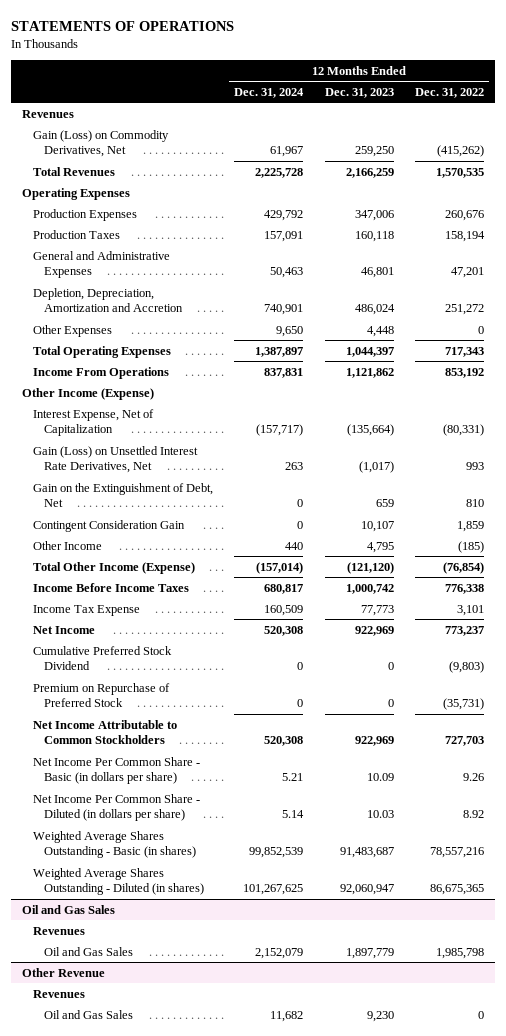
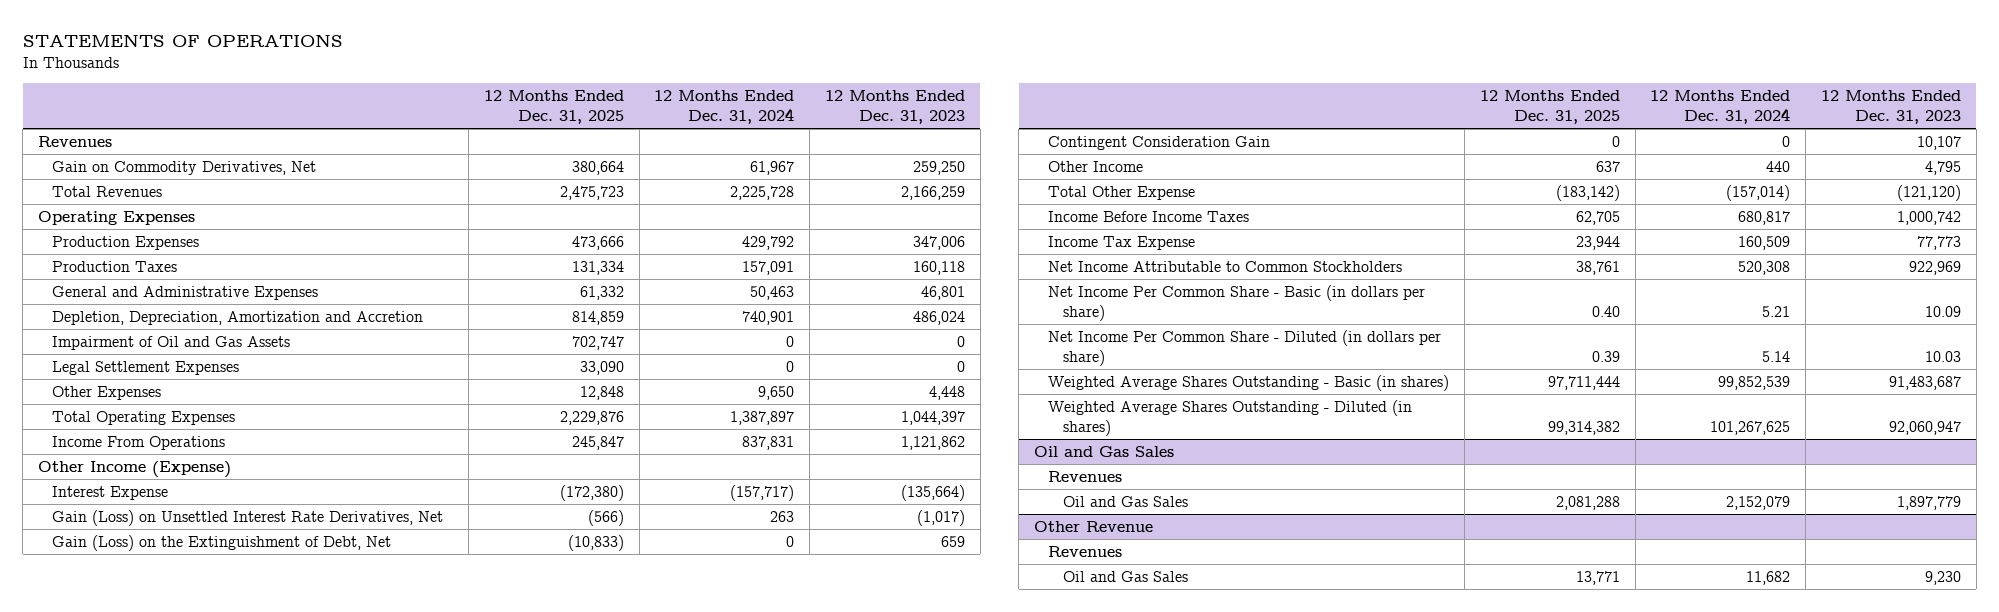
[414,87,484,98] Dec. 31, 2022 -> none
none -> [483,90,624,124] 12 Months Ended Dec. 31, 2025
[33,129,170,158] Gain (Loss) on Commodity Derivatives, Net -> [52,160,317,175] Gain on Commodity Derivatives, Net
none -> [52,335,291,350] Impairment of Oil and Gas Assets
none -> [52,360,240,375] Legal Settlement Expenses
[33,408,155,437] Interest Expense, Net of Capitalization -> [52,485,169,500] Interest Expense
[33,482,214,508] Gain on the Extinguishment of Debt, Net -> [52,534,392,551] Gain (Loss) on the Extinguishment of Debt, Net
[33,561,196,574] Total Other Income (Expense) -> [1048,185,1196,200] Total Other Expense
[33,625,96,634] Net Income -> none
[33,645,173,671] Cumulative Preferred Stock Dividend -> none
[33,682,171,708] Premium on Repurchase of Preferred Stock -> none

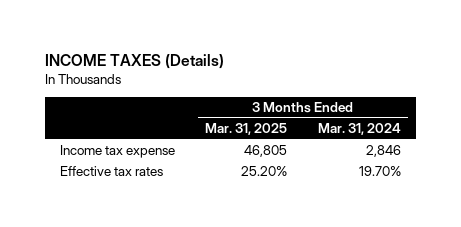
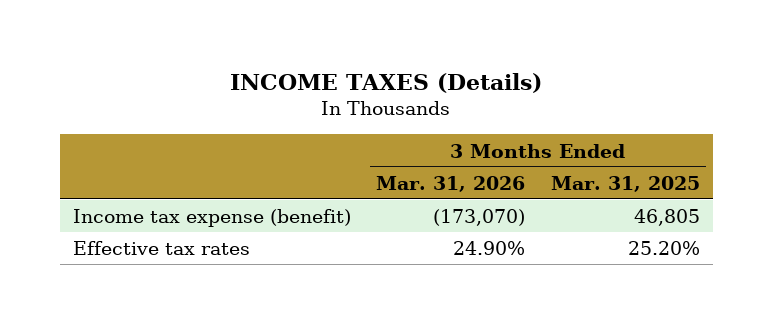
[317,123,401,136] Mar. 31, 2024 -> none
none -> [376,175,526,192] Mar. 31, 2026
[60,145,176,159] Income tax expense -> [72,209,351,228] Income tax expense (benefit)

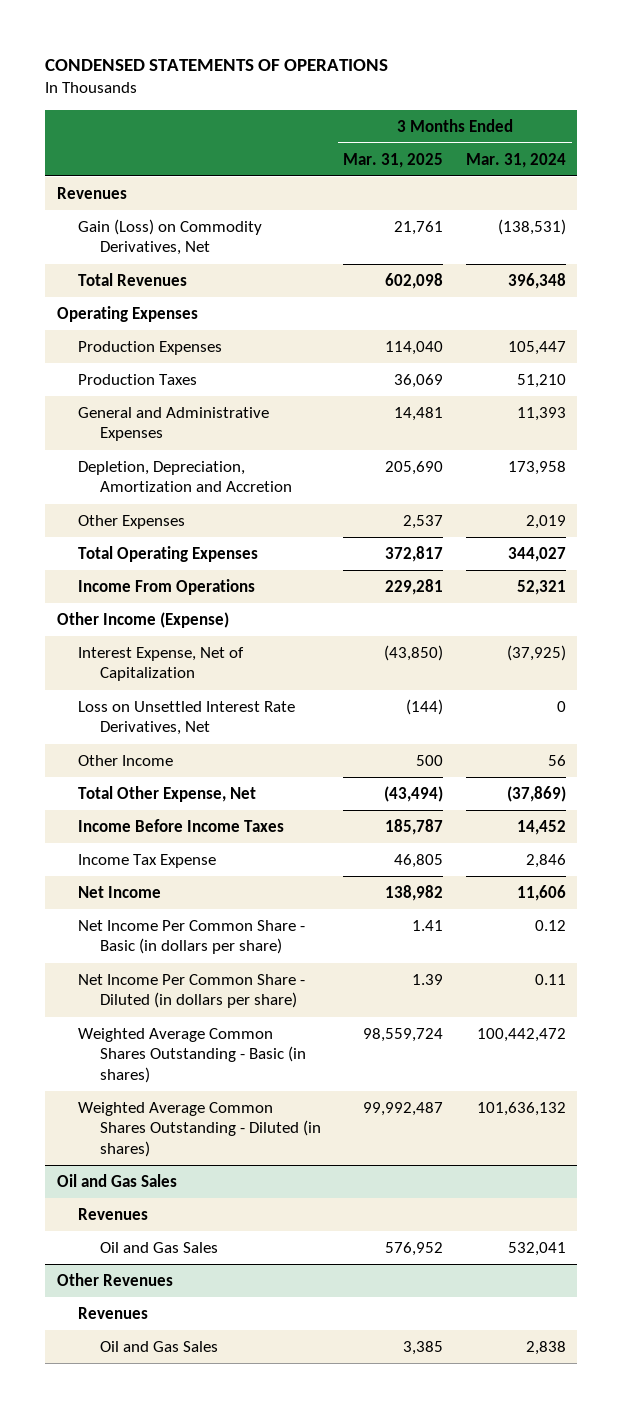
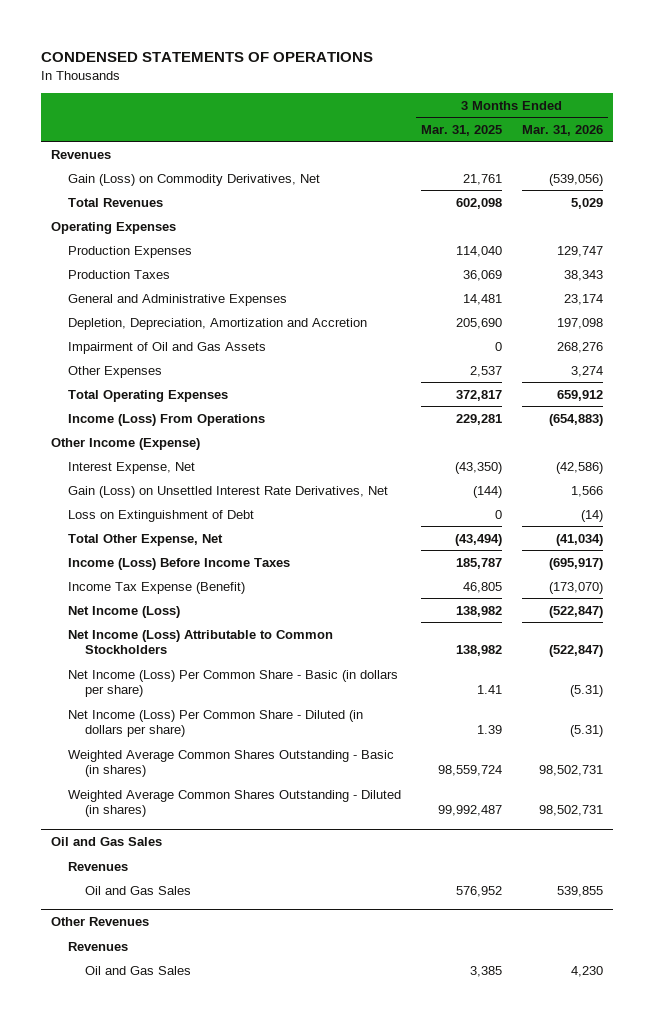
[466,152,567,168] Mar. 31, 2024 -> none
none -> [521,124,603,136] Mar. 31, 2026
none -> [67,341,266,354] Impairment of Oil and Gas Assets
[78,578,256,595] Income From Operations -> [67,413,265,426] Income (Loss) From Operations
[78,754,174,766] Other Income -> none
[78,646,245,682] Interest Expense, Net of Capitalization -> [67,461,195,474] Interest Expense, Net
[384,644,444,661] (43,850) -> [454,461,502,474] (43,350)
[78,700,296,736] Loss on Unsettled Interest Rate Derivatives, Net -> [67,485,388,498] Gain (Loss) on Unsettled Interest Rate Derivatives, Net
none -> [67,509,254,522] Loss on Extinguishment of Debt
[78,818,285,832] Income Before Income Taxes -> [67,557,290,570] Income (Loss) Before Income Taxes
[78,853,217,868] Income Tax Expense -> [67,581,245,594] Income Tax Expense (Benefit)
[78,885,162,898] Net Income -> [67,605,180,618] Net Income (Loss)
none -> [67,629,333,655] Net Income (Loss) Attributable to Common Stockholders
[78,919,306,955] Net Income Per Common Share - Basic (in dollars per share) -> [67,669,398,698] Net Income (Loss) Per Common Share - Basic (in dollars per share)
[78,973,306,1009] Net Income Per Common Share - Diluted (in dollars per share) -> [67,709,363,738] Net Income (Loss) Per Common Share - Diluted (in dollars per share)

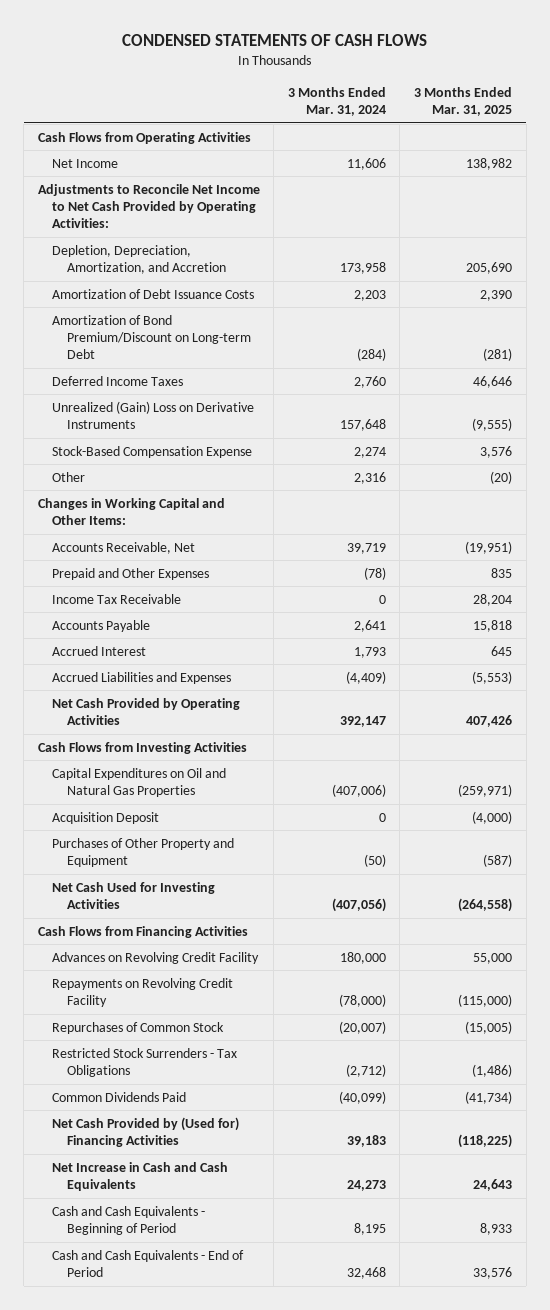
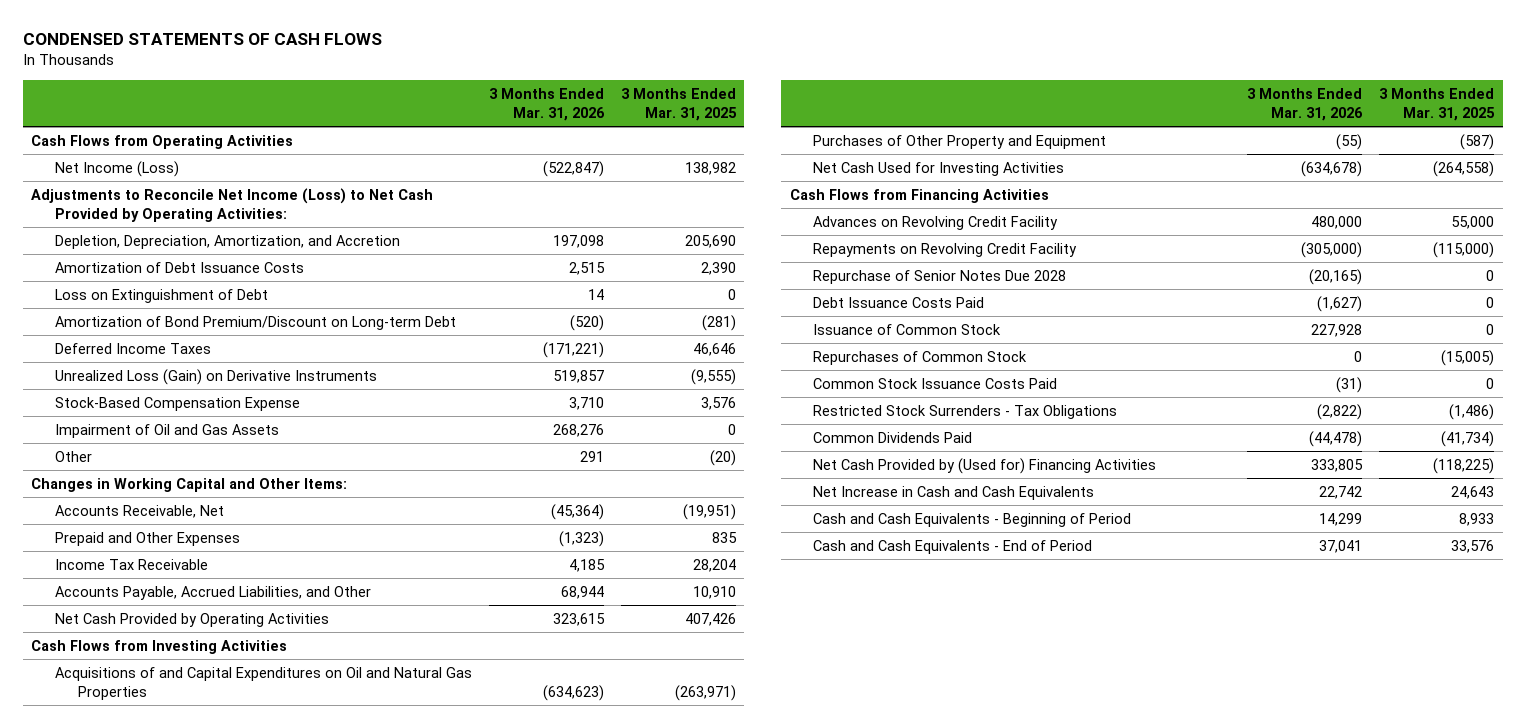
[287,86,386,116] 3 Months Ended Mar. 31, 2024 -> none
none -> [488,87,605,121] 3 Months Ended Mar. 31, 2026
[52,158,119,168] Net Income -> [54,160,179,177] Net Income (Loss)
[37,183,260,229] Adjustments to Reconcile Net Income to Net Cash Provided by Operating Activities: -> [31,187,434,222] Adjustments to Reconcile Net Income (Loss) to Net Cash Provided by Operating Activities:
none -> [54,288,268,303] Loss on Extinguishment of Debt
[52,400,255,429] Unrealized (Gain) Loss on Derivative Instruments -> [54,368,377,385] Unrealized Loss (Gain) on Derivative Instruments
none -> [54,423,279,438] Impairment of Oil and Gas Assets
[52,619,151,632] Accounts Payable -> none
[52,645,147,656] Accrued Interest -> none
[52,671,232,684] Accrued Liabilities and Expenses -> none
none -> [54,585,371,600] Accounts Payable, Accrued Liabilities, and Other
[52,811,160,824] Acquisition Deposit -> none
[52,767,227,797] Capital Expenditures on Oil and Natural Gas Properties -> [54,666,472,700] Acquisitions of and Capital Expenditures on Oil and Natural Gas Properties
[458,783,513,797] (259,971) -> [674,684,736,701] (263,971)
none -> [813,269,1067,284] Repurchase of Senior Notes Due 2028
none -> [813,296,985,308] Debt Issuance Costs Paid
none -> [813,323,1002,335] Issuance of Common Stock
none -> [813,377,1058,389] Common Stock Issuance Costs Paid

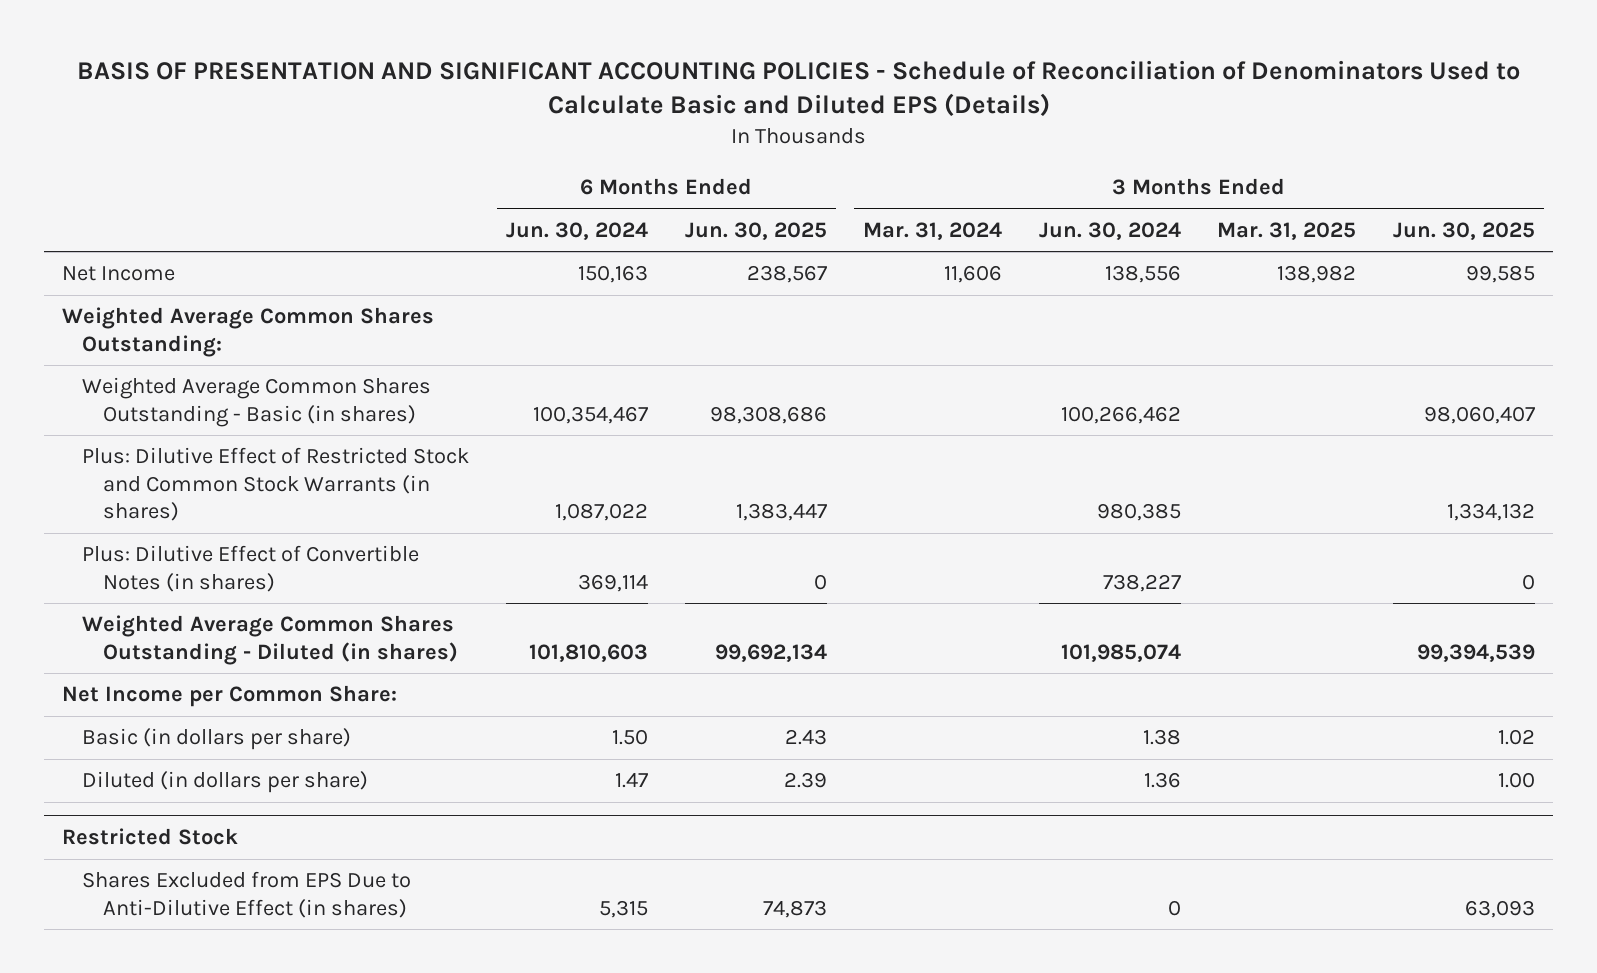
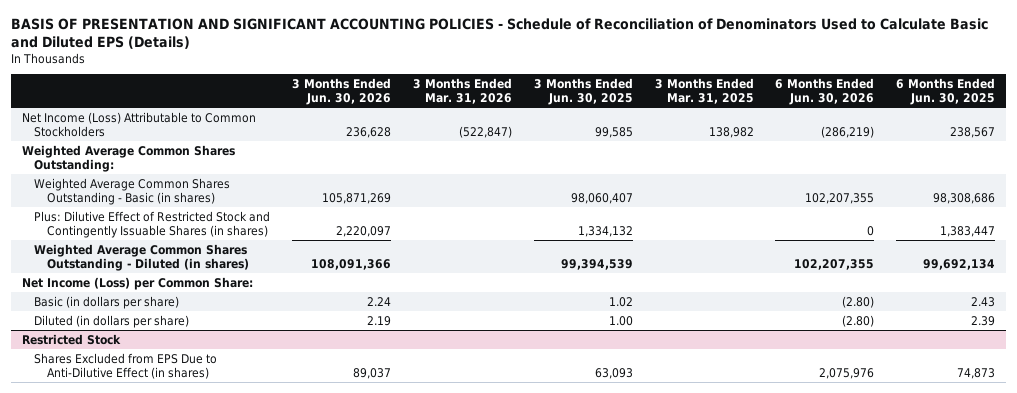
[506,221,649,240] Jun. 30, 2024 -> none
[863,221,1003,240] Mar. 31, 2024 -> none
[1038,221,1181,240] Jun. 30, 2024 -> none
none -> [292,77,392,106] 3 Months Ended Jun. 30, 2026
none -> [412,77,512,105] 3 Months Ended Mar. 31, 2026
none -> [775,77,875,106] 6 Months Ended Jun. 30, 2026
[62,266,176,282] Net Income -> [22,111,257,137] Net Income (Loss) Attributable to Common Stockholders
[82,545,420,592] Plus: Dilutive Effect of Convertible Notes (in shares) -> none
[82,447,470,522] Plus: Dilutive Effect of Restricted Stock and Common Stock Warrants (in shares) -> [34,210,271,238] Plus: Dilutive Effect of Restricted Stock and Contingently Issuable Shares (in shares)
[62,685,398,708] Net Income per Common Share: -> [22,276,254,290] Net Income (Loss) per Common Share:

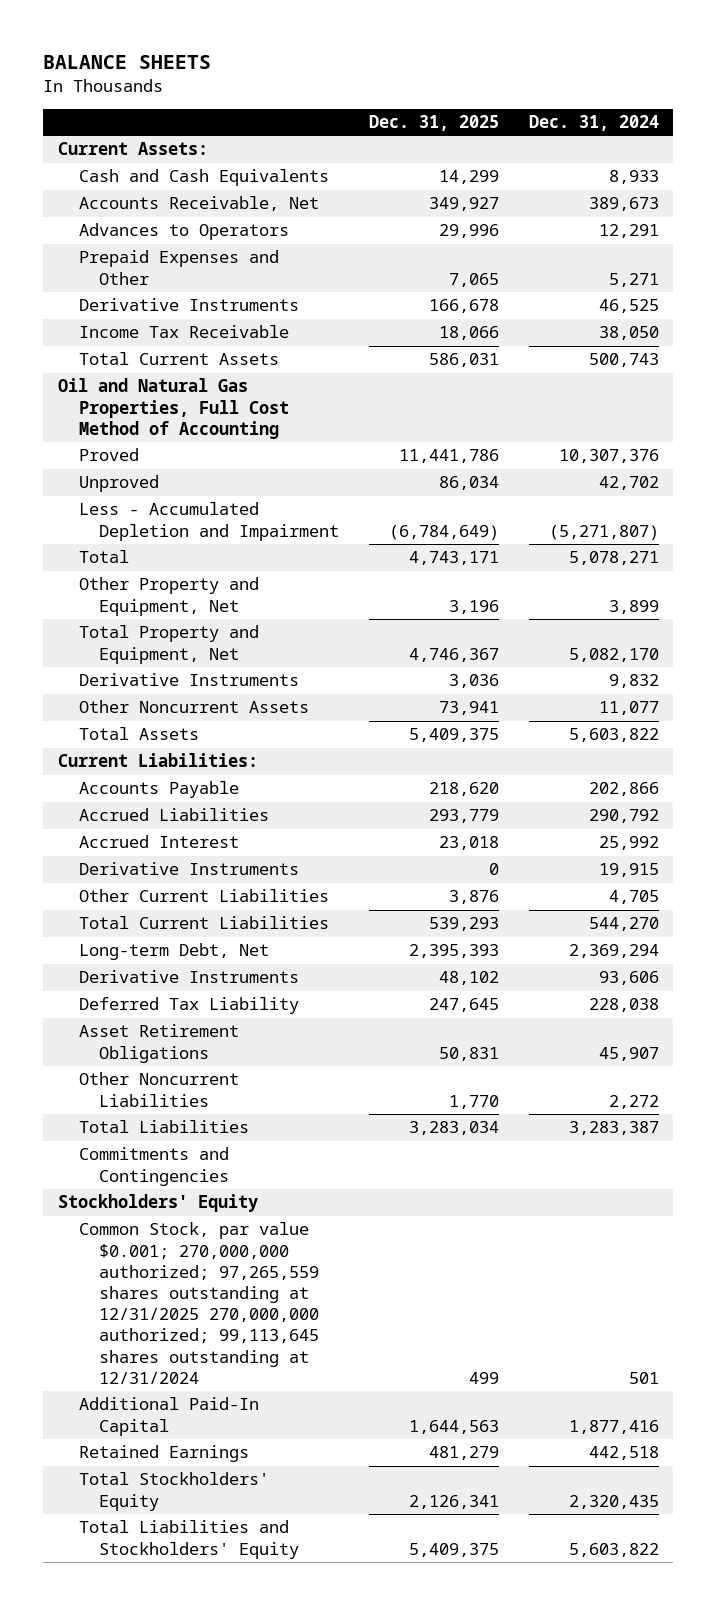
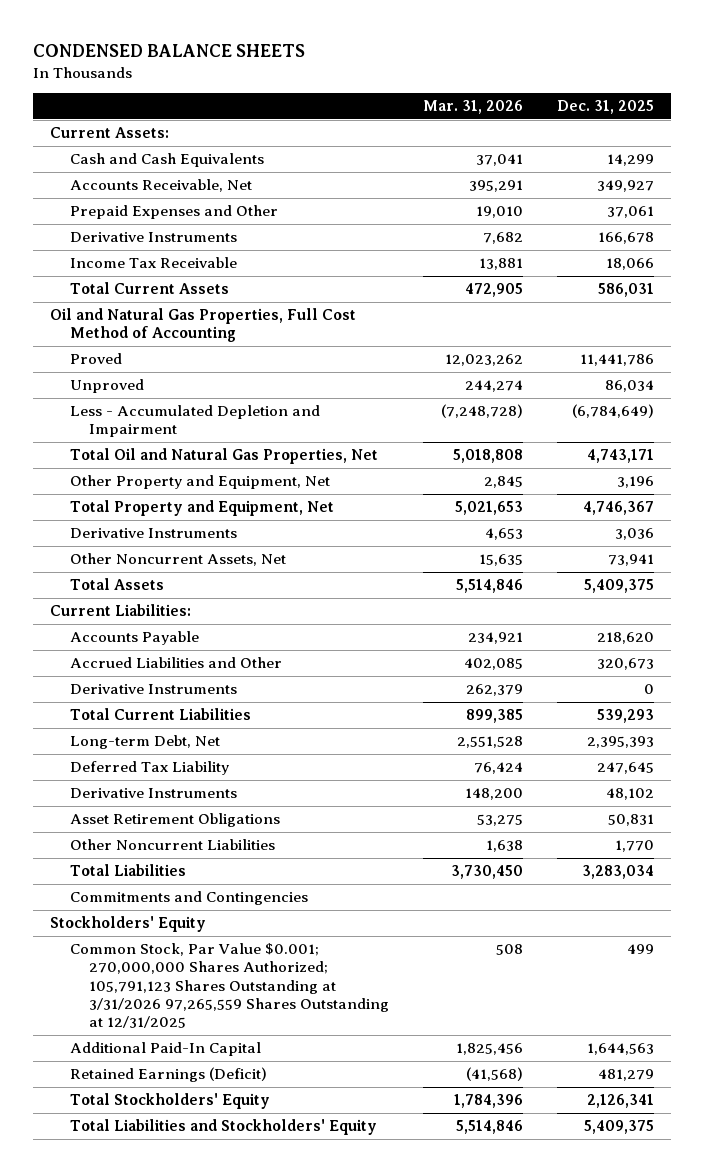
[43,55,212,70] BALANCE SHEETS -> [33,43,306,57] CONDENSED BALANCE SHEETS
[528,115,659,132] Dec. 31, 2024 -> none
none -> [423,100,524,115] Mar. 31, 2026
[78,223,289,241] Advances to Operators -> none
[448,272,499,287] 7,065 -> [607,206,655,219] 37,061
[78,550,129,564] Total -> [69,448,378,465] Total Oil and Natural Gas Properties, Net
[78,700,309,714] Other Noncurrent Assets -> [69,553,286,567] Other Noncurrent Assets, Net
[78,835,239,849] Accrued Interest -> none
[78,808,269,822] Accrued Liabilities -> [69,657,282,669] Accrued Liabilities and Other
[428,809,499,824] 293,779 -> [597,658,655,671] 320,673
[78,889,329,903] Other Current Liabilities -> none
[78,970,299,984] Derivative Instruments -> [69,788,237,799] Derivative Instruments
[78,1222,320,1384] Common Stock, par value $0.001; 270,000,000 authorized; 97,265,559 shares outstanding at 12/31/2025 270,000,000 authorized; 99,113,645 shares outstanding at 12/31/2024 -> [69,943,390,1028] Common Stock, Par Value $0.001; 270,000,000 Shares Authorized; 105,791,123 Shares Outstanding at 3/31/2026 97,265,559 Shares Outstanding at 12/31/2025
[78,1445,249,1463] Retained Earnings -> [69,1067,267,1083] Retained Earnings (Deficit)

